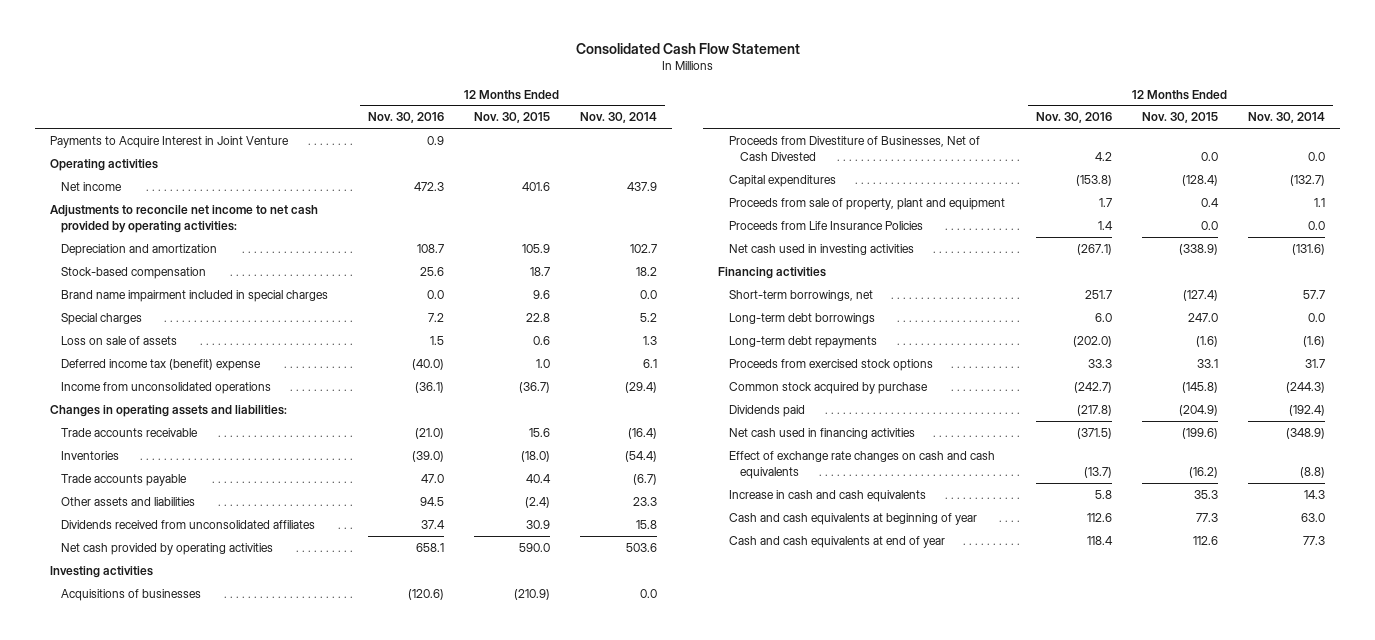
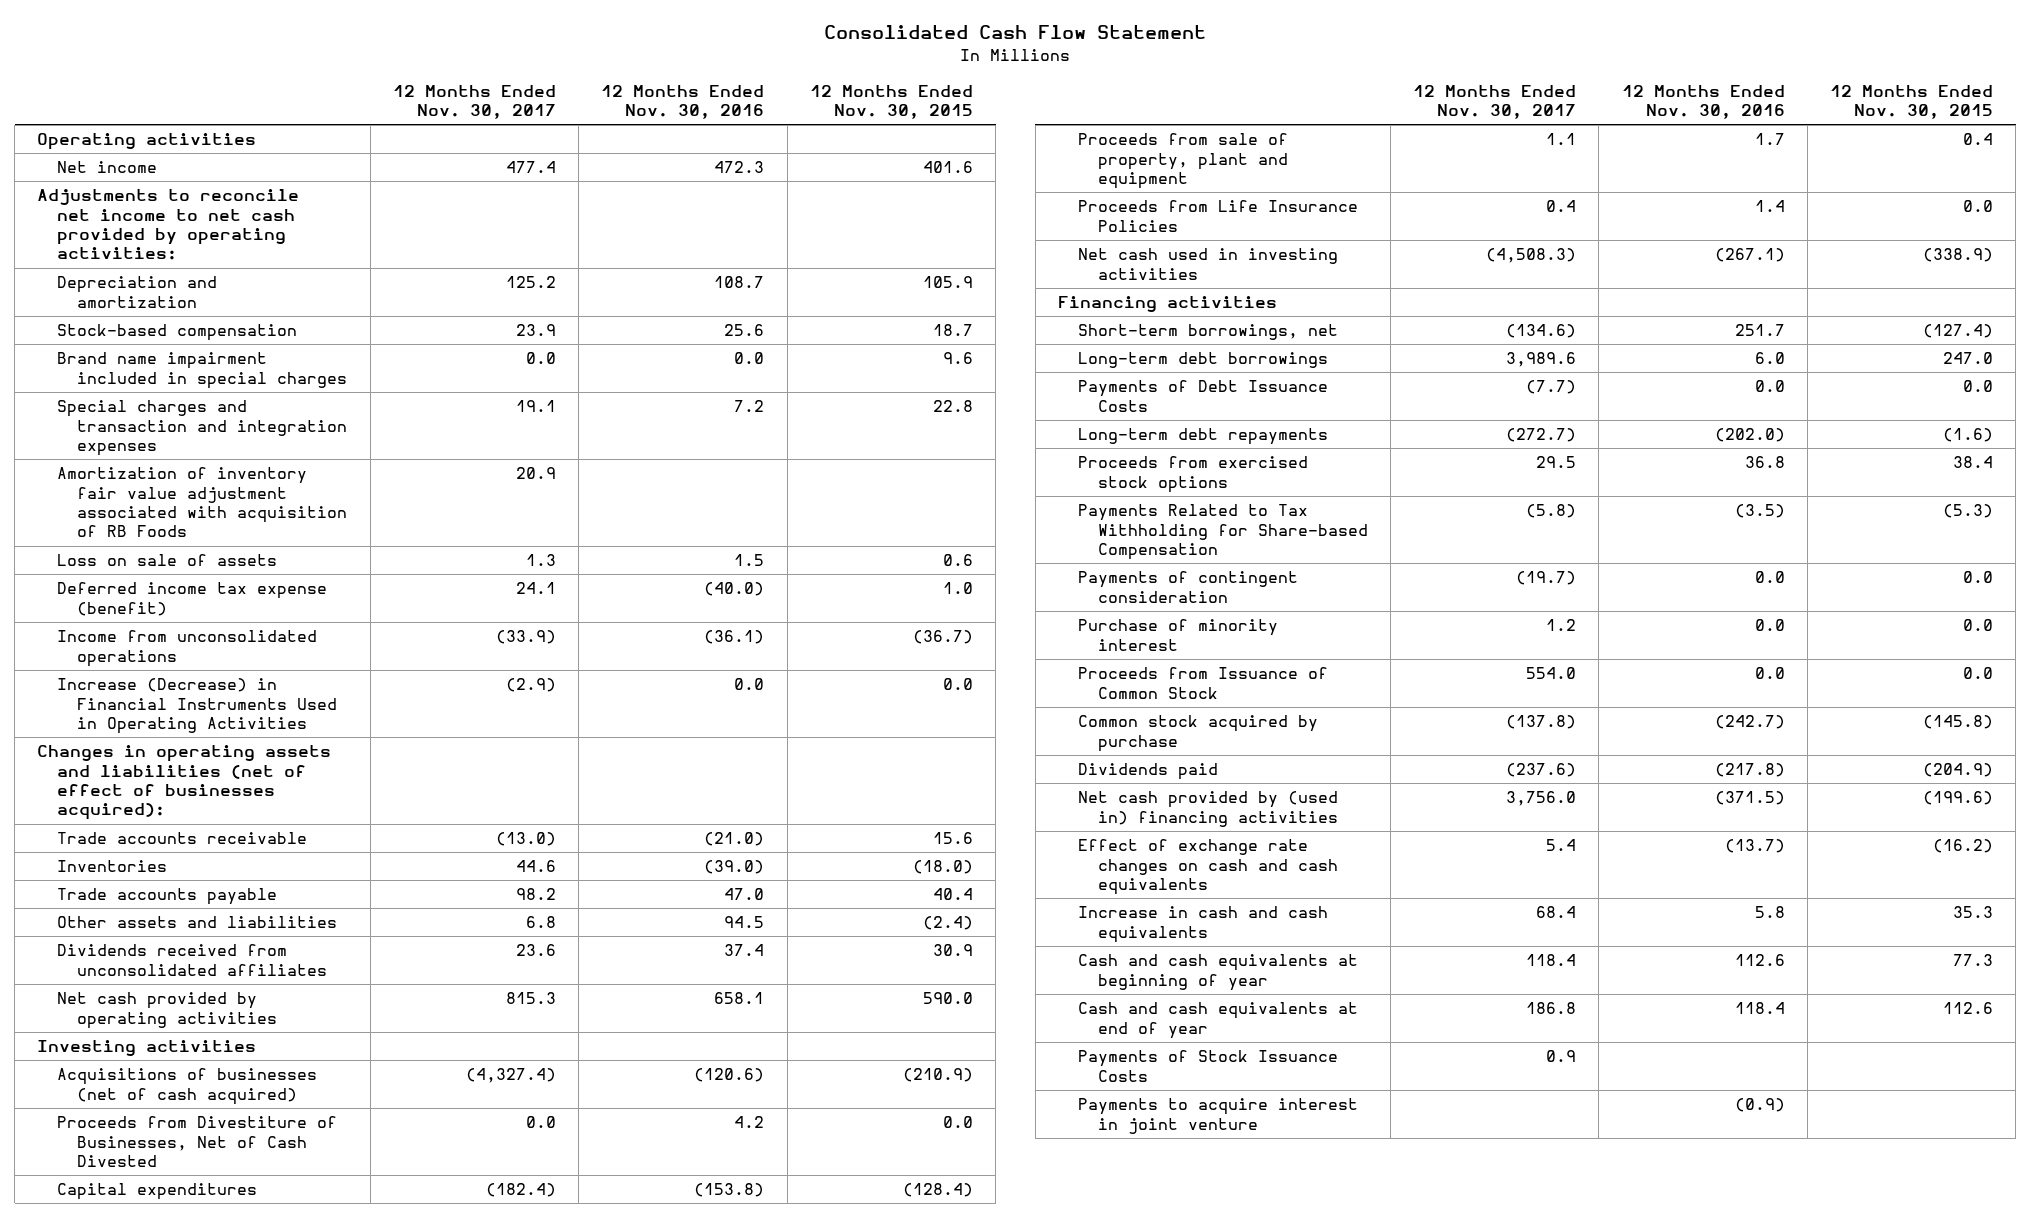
[580,112,658,124] Nov. 30, 2014 -> none
none -> [392,84,556,119] 12 Months Ended Nov. 30, 2017
[50,135,290,148] Payments to Acquire Interest in Joint Venture -> none
[61,312,143,325] Special charges -> [57,400,348,456] Special charges and transaction and integration expenses
none -> [57,467,348,538] Amortization of inventory fair value adjustment associated with acquisition of RB Foods
[61,358,262,371] Deferred income tax (benefit) expense -> [57,582,328,616] Deferred income tax expense (benefit)
none -> [57,678,338,734] Increase (Decrease) in Financial Instruments Used in Operating Activities
[50,404,288,417] Changes in operating assets and liabilities: -> [37,745,332,821] Changes in operating assets and liabilities (net of effect of businesses acquired):
[61,588,202,601] Acquisitions of businesses -> [57,1068,318,1105] Acquisitions of businesses (net of cash acquired)
none -> [1077,380,1328,412] Payments of Debt Issuance Costs
[1087,358,1112,368] 33.3 -> [1744,456,1785,469] 36.8
[1196,358,1218,368] 33.1 -> [1953,456,1994,469] 38.4
none -> [1077,504,1368,560] Payments Related to Tax Withholding for Share-based Compensation
none -> [1077,571,1298,603] Payments of contingent consideration
none -> [1077,619,1278,651] Purchase of minority interest
none -> [1077,667,1328,699] Proceeds from Issuance of Common Stock
[729,427,916,439] Net cash used in financing activities -> [1077,791,1338,827] Net cash provided by (used in) financing activities
none -> [1077,1050,1338,1082] Payments of Stock Issuance Costs
none -> [1077,1098,1358,1134] Payments to acquire interest in joint venture

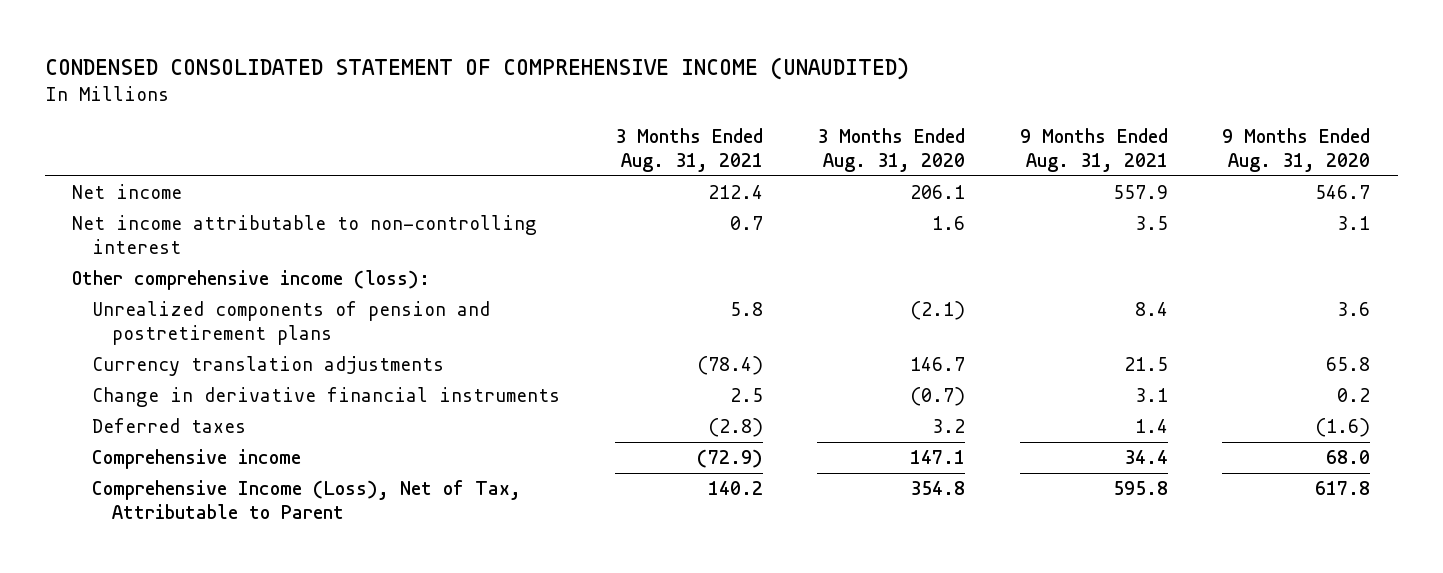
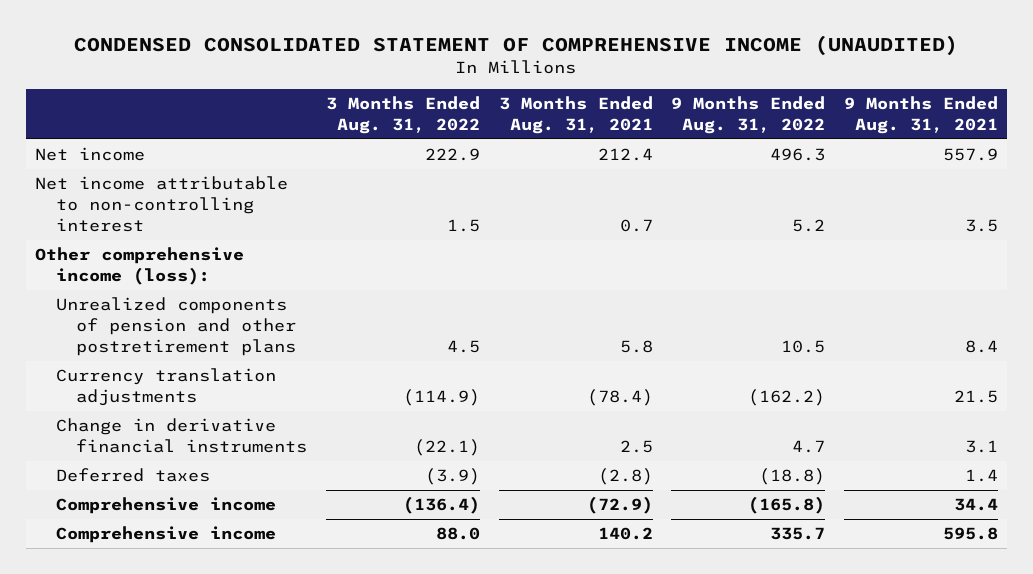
[817,127,966,172] 3 Months Ended Aug. 31, 2020 -> none
[1222,127,1371,172] 9 Months Ended Aug. 31, 2020 -> none
none -> [326,96,481,134] 3 Months Ended Aug. 31, 2022
none -> [671,96,826,134] 9 Months Ended Aug. 31, 2022
[92,301,491,346] Unrealized components of pension and postretirement plans -> [55,297,297,356] Unrealized components of pension and other postretirement plans
[92,480,522,520] Comprehensive Income (Loss), Net of Tax, Attributable to Parent -> [55,526,276,544] Comprehensive income

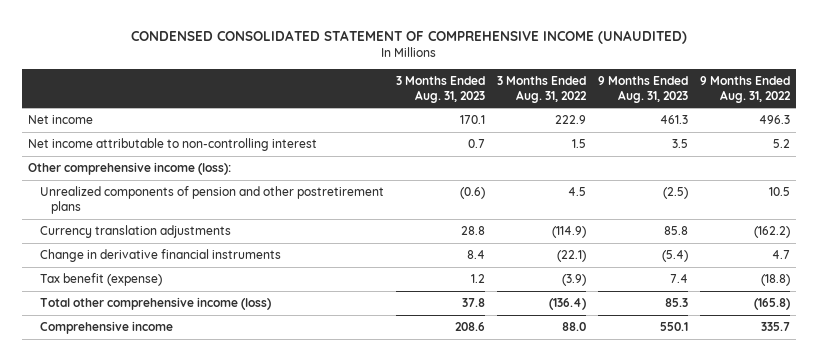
[498,96,653,134] 3 Months Ended Aug. 31, 2021 -> none
[843,96,998,134] 9 Months Ended Aug. 31, 2021 -> none
none -> [395,75,485,103] 3 Months Ended Aug. 31, 2023
none -> [597,75,688,103] 9 Months Ended Aug. 31, 2023
[55,468,210,483] Deferred taxes -> [39,273,162,287] Tax benefit (expense)
[55,497,276,515] Comprehensive income -> [39,297,271,311] Total other comprehensive income (loss)

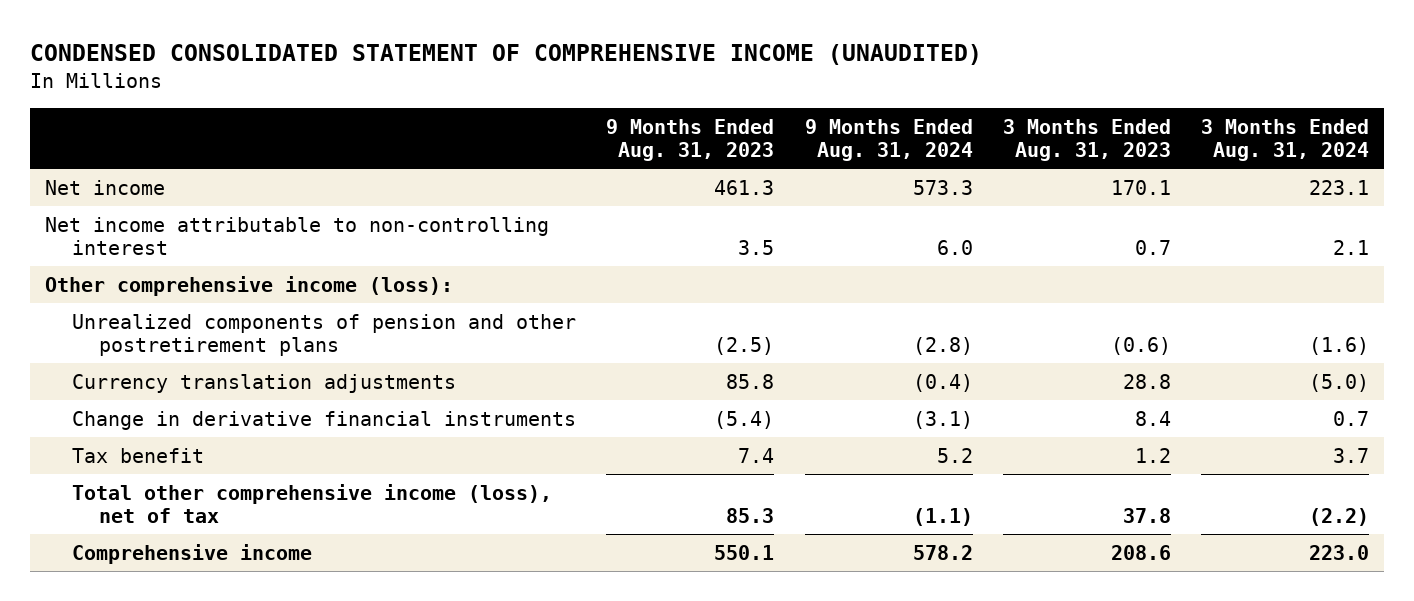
[496,75,587,103] 3 Months Ended Aug. 31, 2022 -> none
[699,75,791,103] 9 Months Ended Aug. 31, 2022 -> none
none -> [804,118,973,161] 9 Months Ended Aug. 31, 2024
none -> [1200,118,1369,161] 3 Months Ended Aug. 31, 2024
[39,273,162,287] Tax benefit (expense) -> [72,447,205,463] Tax benefit
[39,297,271,311] Total other comprehensive income (loss) -> [72,483,553,523] Total other comprehensive income (loss), net of tax

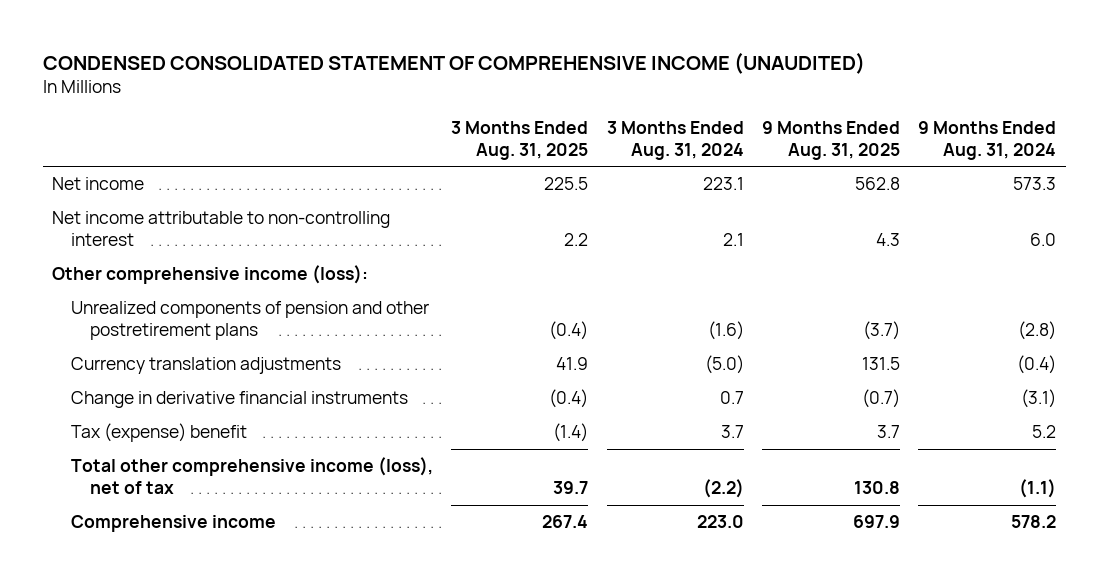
[606,118,775,161] 9 Months Ended Aug. 31, 2023 -> none
[1002,118,1171,161] 3 Months Ended Aug. 31, 2023 -> none
none -> [451,120,589,161] 3 Months Ended Aug. 31, 2025
none -> [762,120,901,161] 9 Months Ended Aug. 31, 2025
[72,447,205,463] Tax benefit -> [70,423,247,443] Tax (expense) benefit

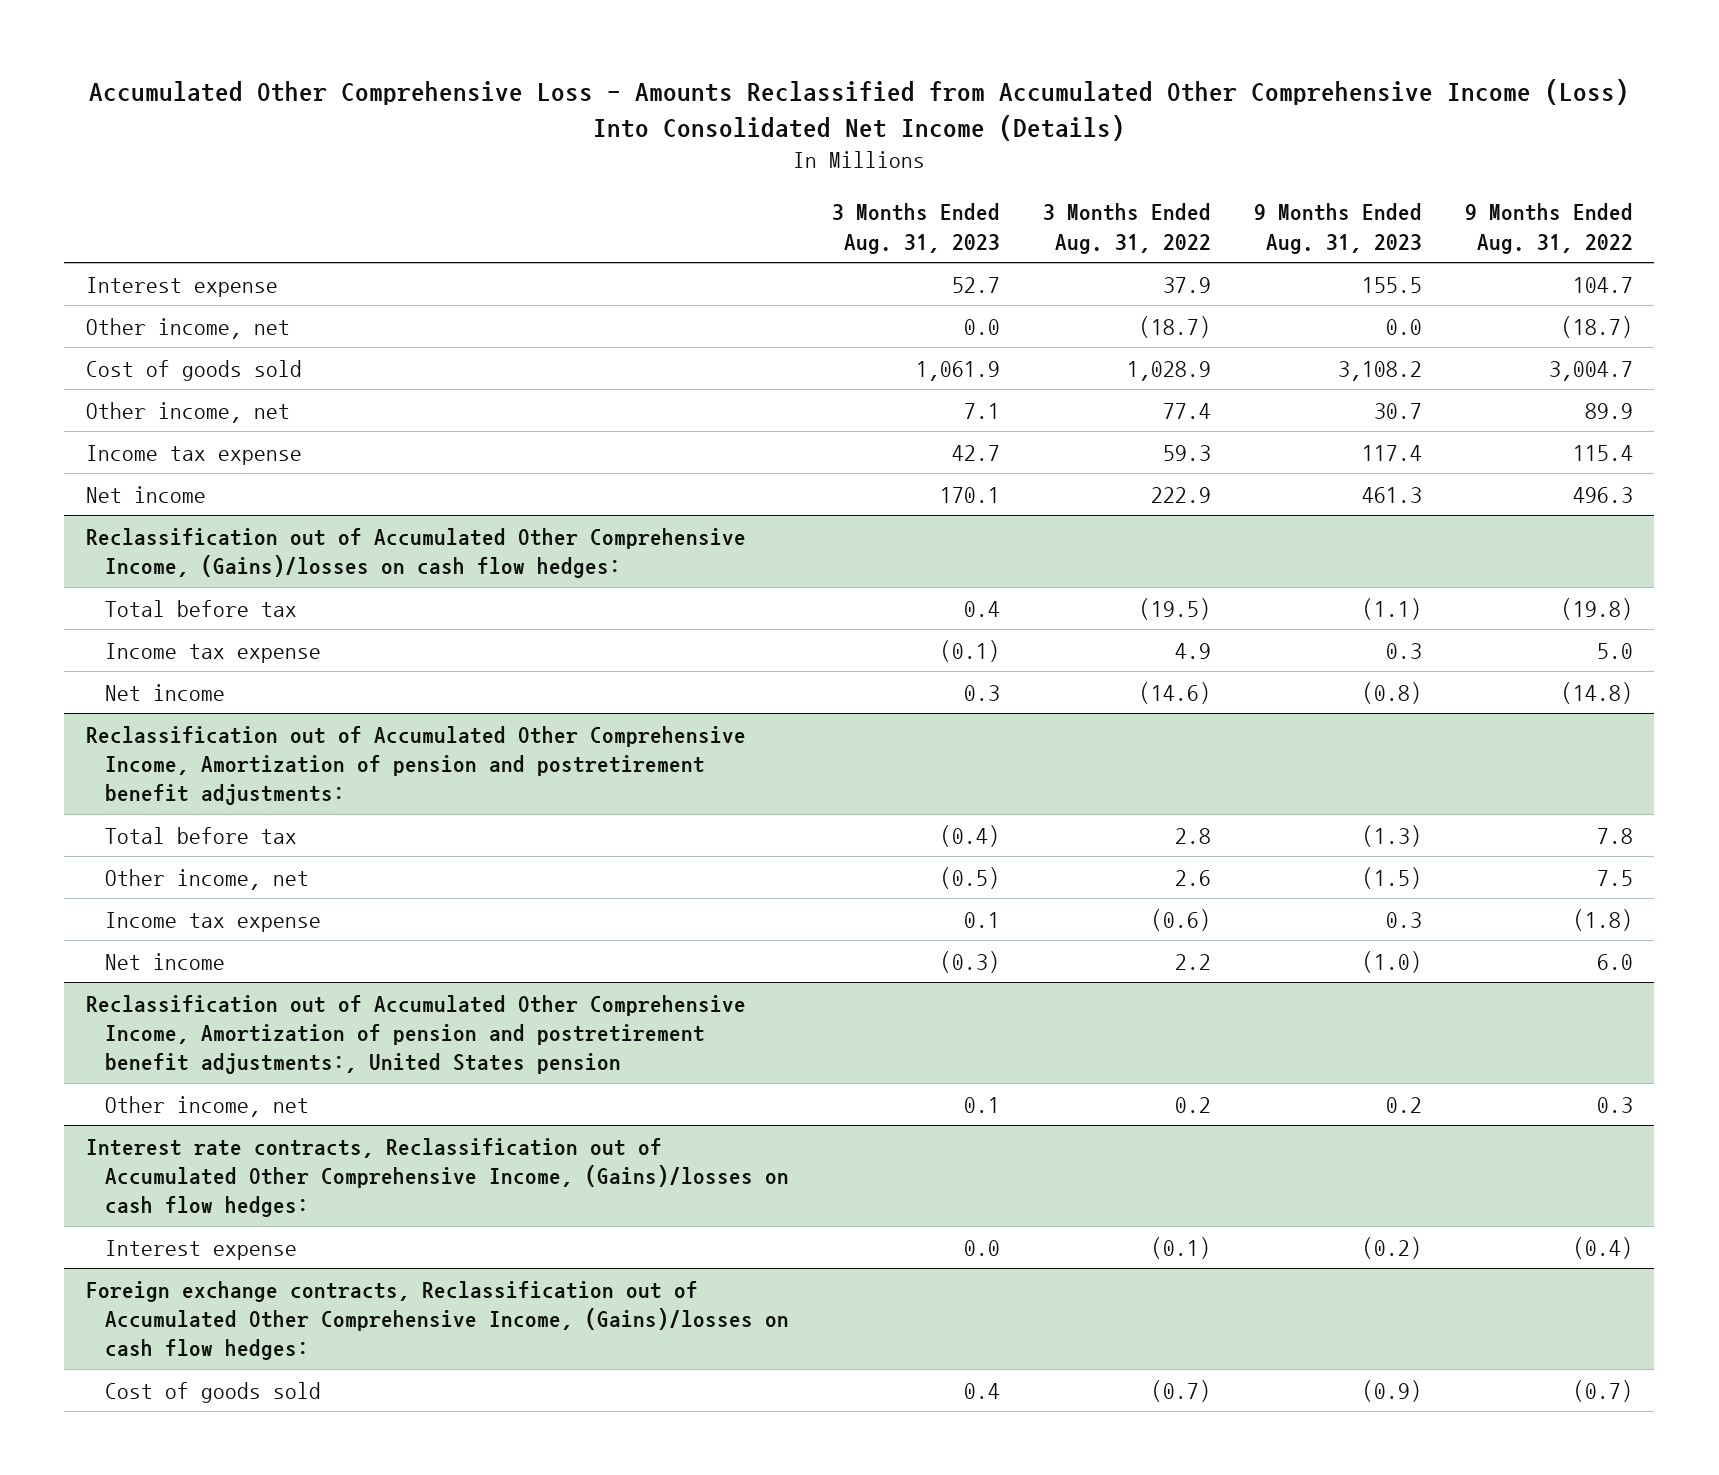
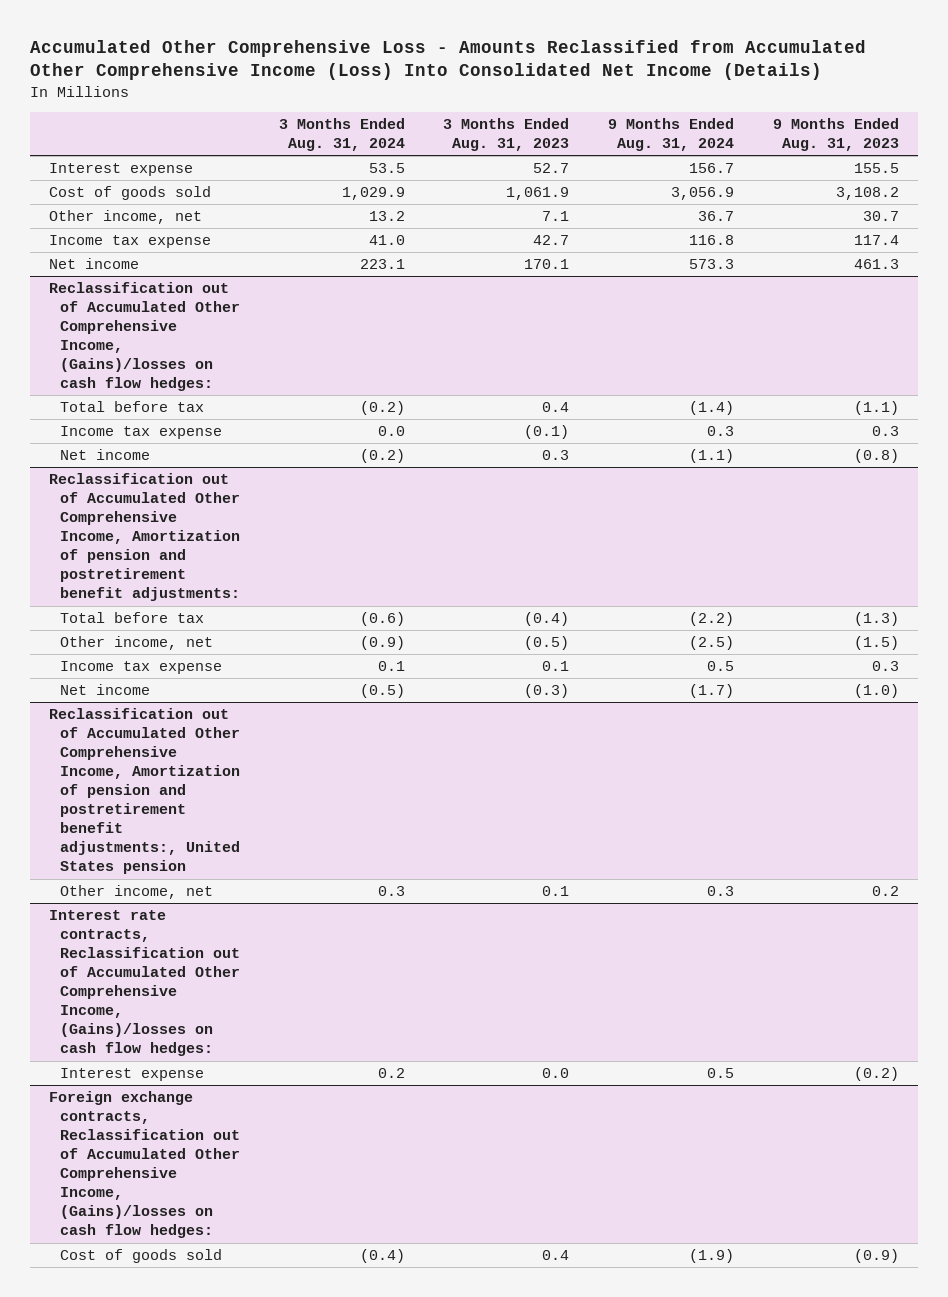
[1042,203,1211,254] 3 Months Ended Aug. 31, 2022 -> none
[1464,203,1633,254] 9 Months Ended Aug. 31, 2022 -> none
none -> [278,118,405,152] 3 Months Ended Aug. 31, 2024
none -> [608,118,735,152] 9 Months Ended Aug. 31, 2024
[85,317,290,339] Other income, net -> none

